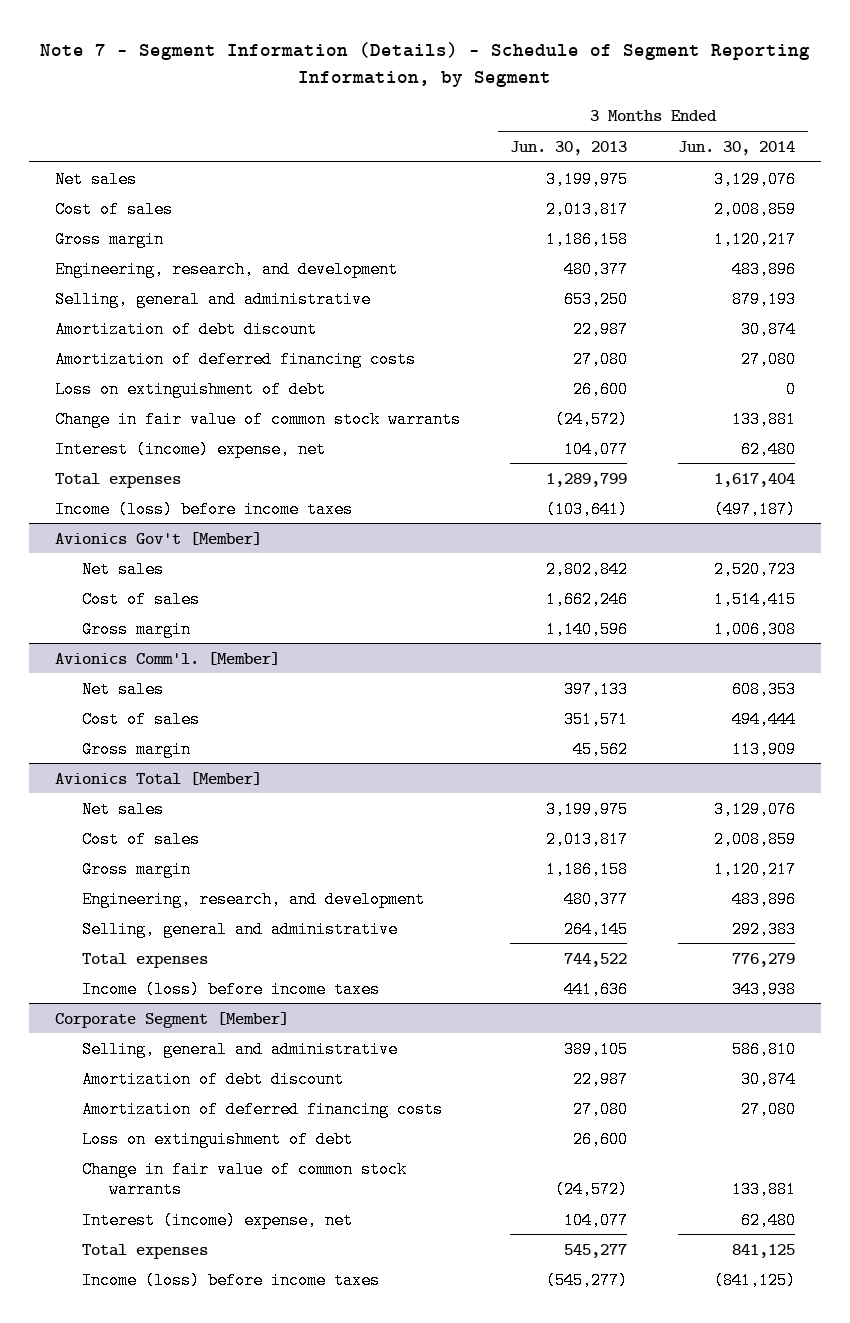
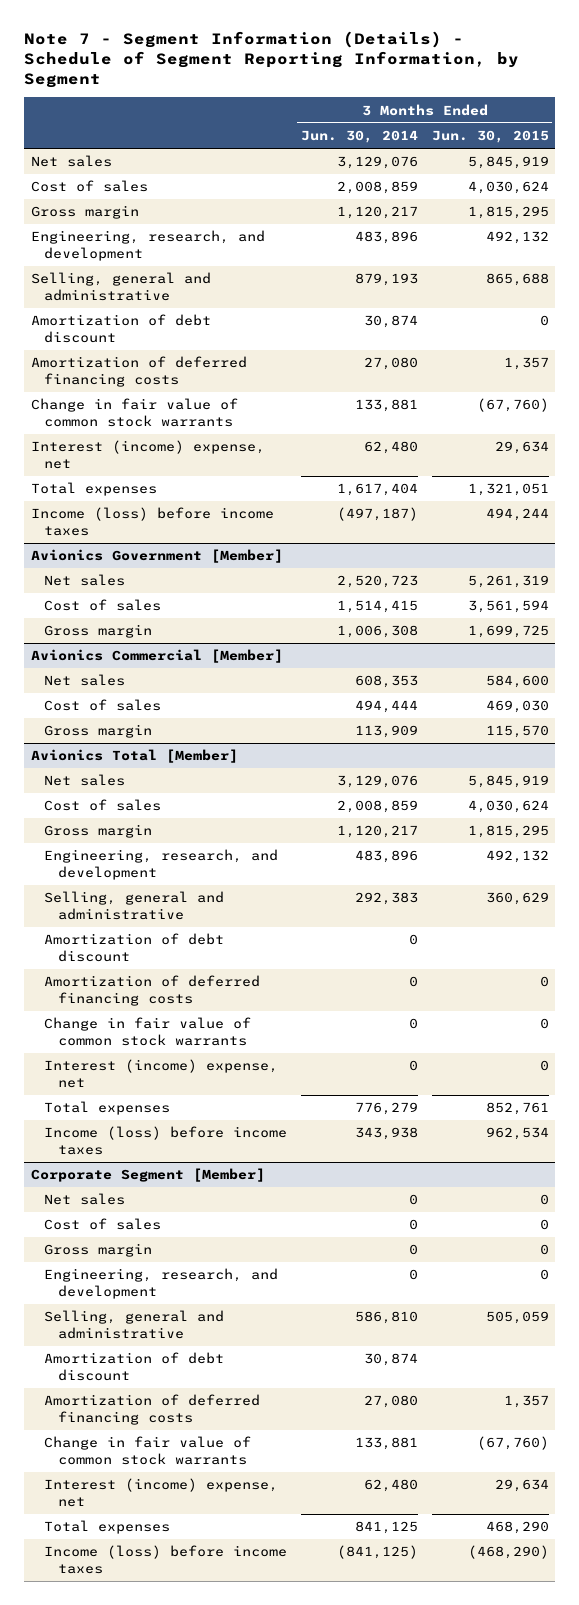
[510,140,628,155] Jun. 30, 2013 -> none
none -> [431,130,549,144] Jun. 30, 2015
[54,380,326,398] Loss on extinguishment of debt -> none
[54,531,262,545] Avionics Gov't [Member] -> none
none -> [30,549,283,564] Avionics Government [Member]
[54,651,280,665] Avionics Comm'l. [Member] -> none
none -> [30,649,283,664] Avionics Commercial [Member]
none -> [44,933,225,963] Amortization of debt discount
none -> [44,975,261,1007] Amortization of deferred financing costs
none -> [44,1017,252,1047] Change in fair value of common stock warrants
none -> [44,1059,279,1089] Interest (income) expense, net
none -> [44,1193,126,1206] Net sales
none -> [44,1218,162,1231] Cost of sales
none -> [44,1243,153,1258] Gross margin
none -> [44,1268,279,1300] Engineering, research, and development
[82,1130,354,1148] Loss on extinguishment of debt -> none

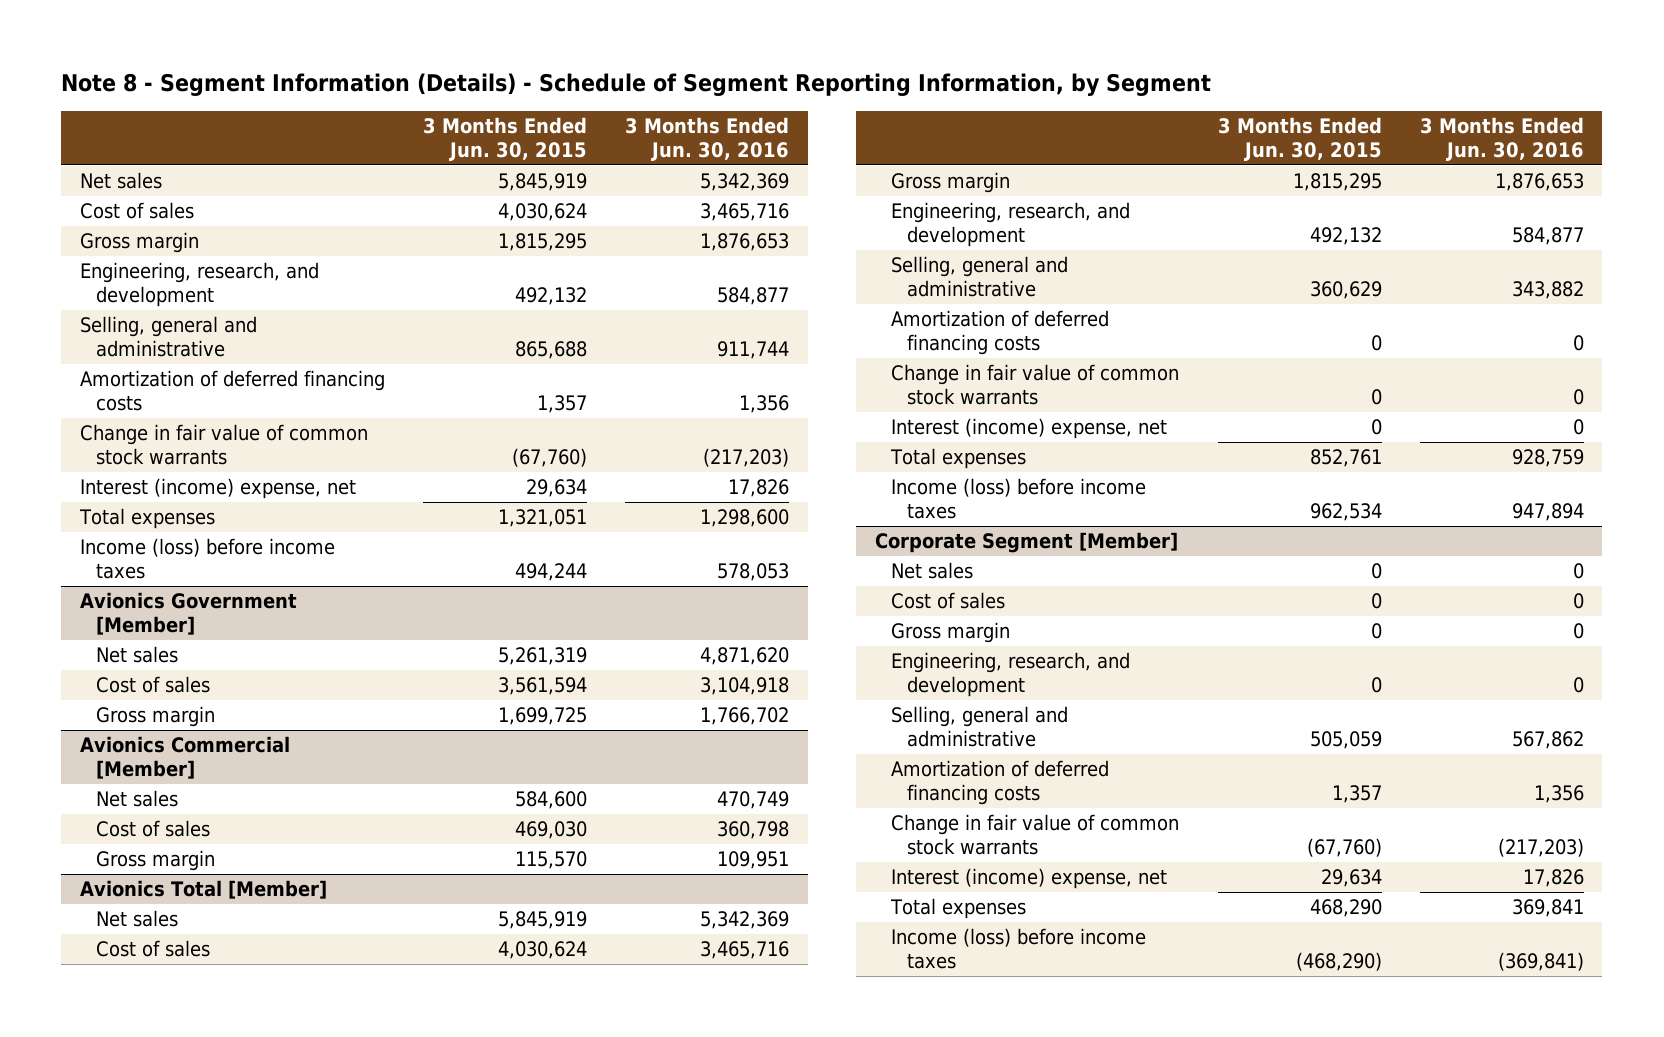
[23,31,519,89] Note 7 - Segment Information (Details) - Schedule of Segment Reporting Information, by Segment -> [61,73,1212,97] Note 8 - Segment Information (Details) - Schedule of Segment Reporting Information, by Segment
[300,130,418,144] Jun. 30, 2014 -> none
none -> [624,116,789,161] 3 Months Ended Jun. 30, 2016
[30,314,211,344] Amortization of debt discount -> none
[44,933,225,963] Amortization of debt discount -> none
[44,1352,225,1382] Amortization of debt discount -> none

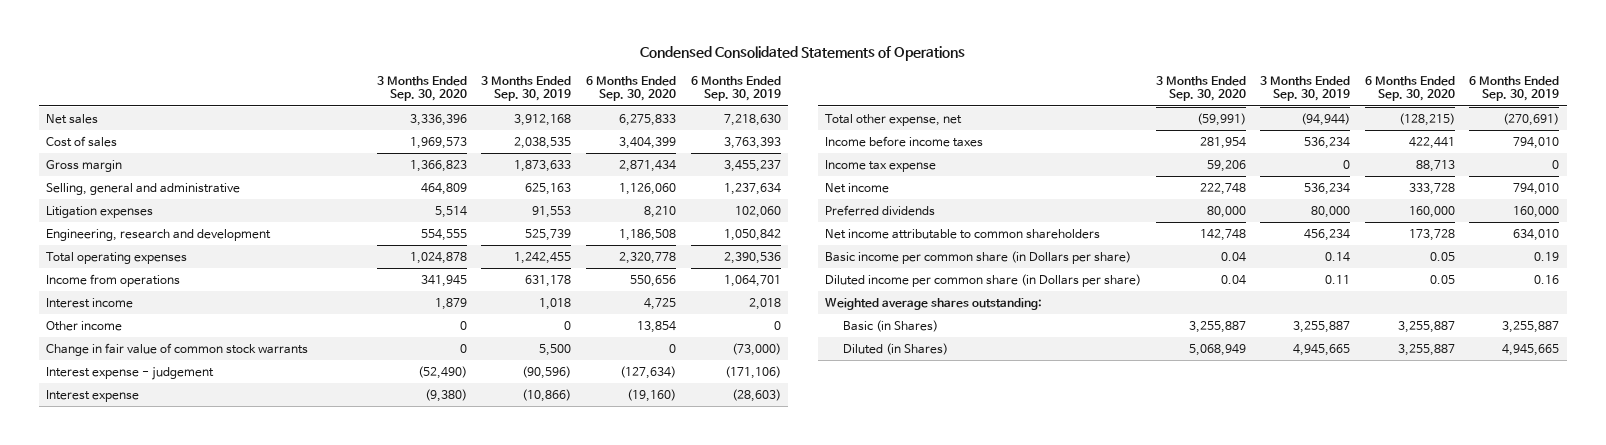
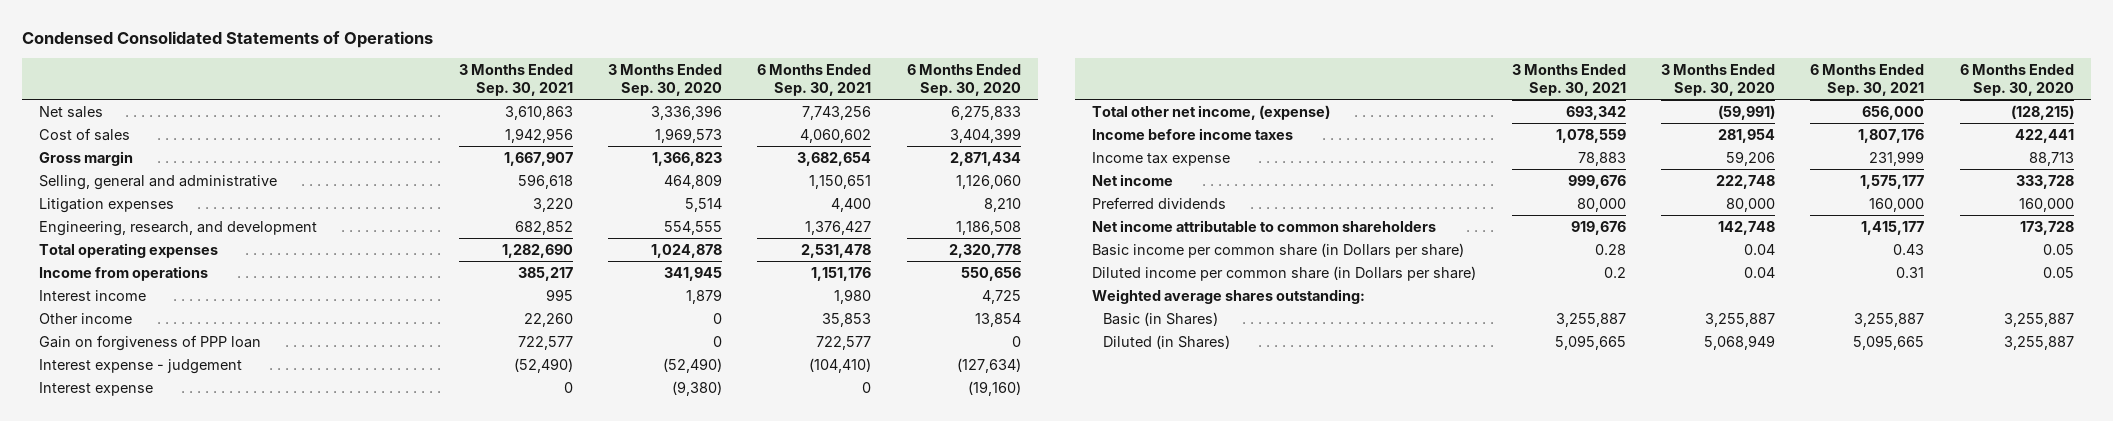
[481,75,572,102] 3 Months Ended Sep. 30, 2019 -> none
[690,75,781,102] 6 Months Ended Sep. 30, 2019 -> none
none -> [458,64,573,97] 3 Months Ended Sep. 30, 2021
none -> [757,64,872,97] 6 Months Ended Sep. 30, 2021
[46,228,272,241] Engineering, research and development -> [39,220,318,236] Engineering, research, and development
[46,342,309,356] Change in fair value of common stock warrants -> none
none -> [39,334,262,351] Gain on forgiveness of PPP loan
[824,113,962,126] Total other expense, net -> [1092,104,1331,120] Total other net income, (expense)

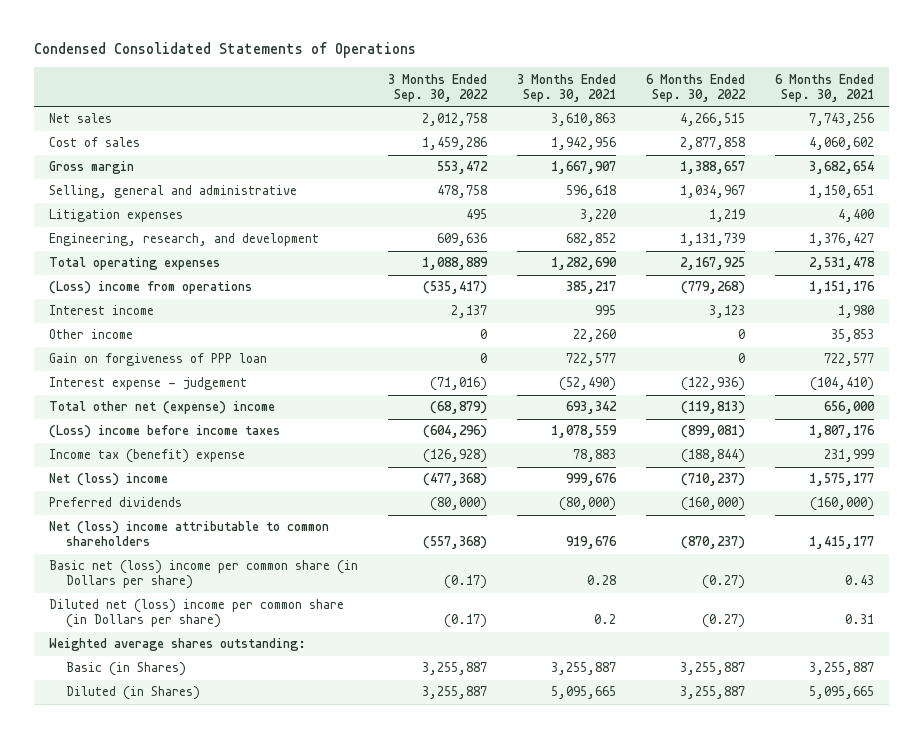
[607,64,722,97] 3 Months Ended Sep. 30, 2020 -> none
[906,64,1021,97] 6 Months Ended Sep. 30, 2020 -> none
none -> [387,73,488,102] 3 Months Ended Sep. 30, 2022
none -> [645,73,746,102] 6 Months Ended Sep. 30, 2022
[39,265,209,281] Income from operations -> [48,281,252,295] (Loss) income from operations
[39,381,154,396] Interest expense -> none
[1092,104,1331,120] Total other net income, (expense) -> [48,401,275,415] Total other net (expense) income
[1092,127,1294,140] Income before income taxes -> [48,425,280,439] (Loss) income before income taxes
[1092,151,1231,166] Income tax expense -> [48,449,245,464] Income tax (benefit) expense
[1092,173,1174,186] Net income -> [48,473,168,487] Net (loss) income
[1576,197,1626,212] 80,000 -> [558,497,616,512] (80,000)
[1869,197,1925,212] 160,000 -> [809,497,874,512] (160,000)
[1092,219,1437,232] Net income attributable to common shareholders -> [48,521,329,547] Net (loss) income attributable to common shareholders
[1092,242,1465,258] Basic income per common share (in Dollars per share) -> [48,560,358,590] Basic net (loss) income per common share (in Dollars per share)
[1092,265,1477,281] Diluted income per common share (in Dollars per share) -> [48,599,344,629] Diluted net (loss) income per common share (in Dollars per share)

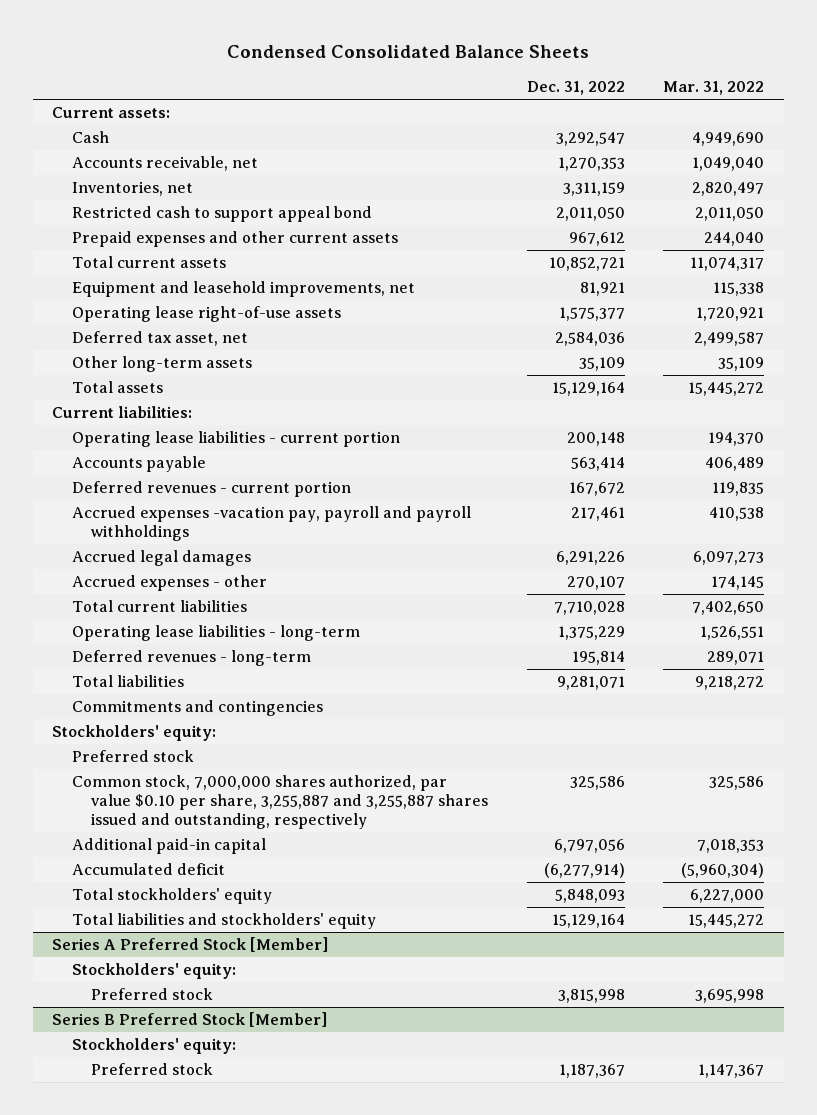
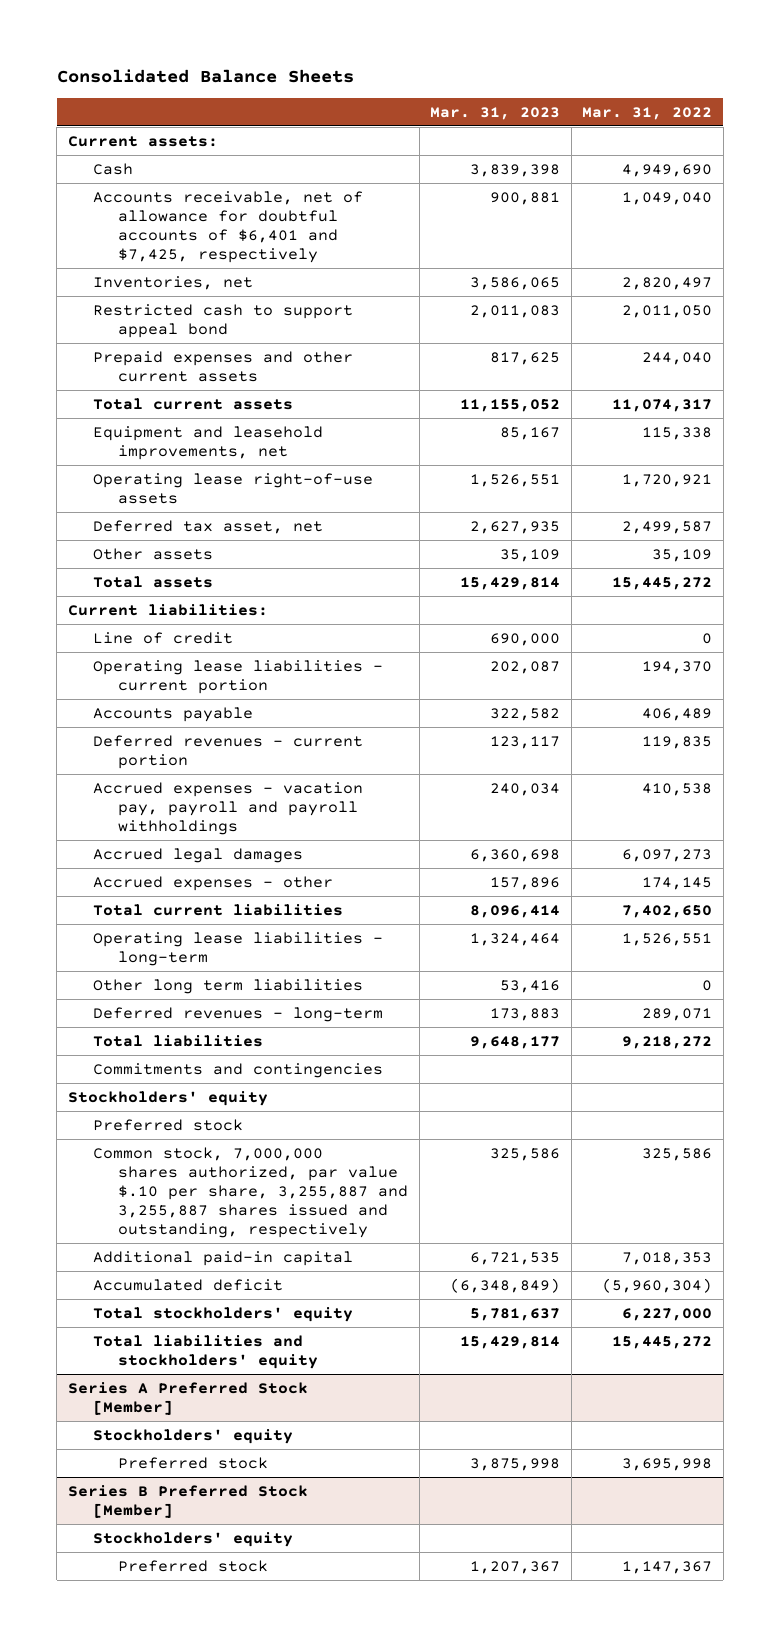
[227,45,590,59] Condensed Consolidated Balance Sheets -> [56,69,354,84] Consolidated Balance Sheets
[526,81,625,96] Dec. 31, 2022 -> none
none -> [430,107,561,121] Mar. 31, 2023
[71,156,258,172] Accounts receivable, net -> [92,190,363,263] Accounts receivable, net of allowance for doubtful accounts of $6,401 and $7,425, respectively
[71,356,252,373] Other long-term assets -> [92,547,213,560] Other assets
none -> [92,631,233,644] Line of credit
[71,506,471,541] Accrued expenses -vacation pay, payroll and payroll withholdings -> [92,781,363,835] Accrued expenses - vacation pay, payroll and payroll withholdings
none -> [92,978,363,994] Other long term liabilities
[52,725,217,742] Stockholders' equity: -> [67,1090,268,1106] Stockholders' equity
[71,775,489,829] Common stock, 7,000,000 shares authorized, par value $0.10 per share, 3,255,887 and 3,255,887 shares issued and outstanding, respectively -> [92,1146,409,1239] Common stock, 7,000,000 shares authorized, par value $.10 per share, 3,255,887 and 3,255,887 shares issued and outstanding, respectively
[71,963,236,980] Stockholders' equity: -> [92,1428,293,1444] Stockholders' equity
[71,1038,236,1055] Stockholders' equity: -> [92,1531,293,1547] Stockholders' equity

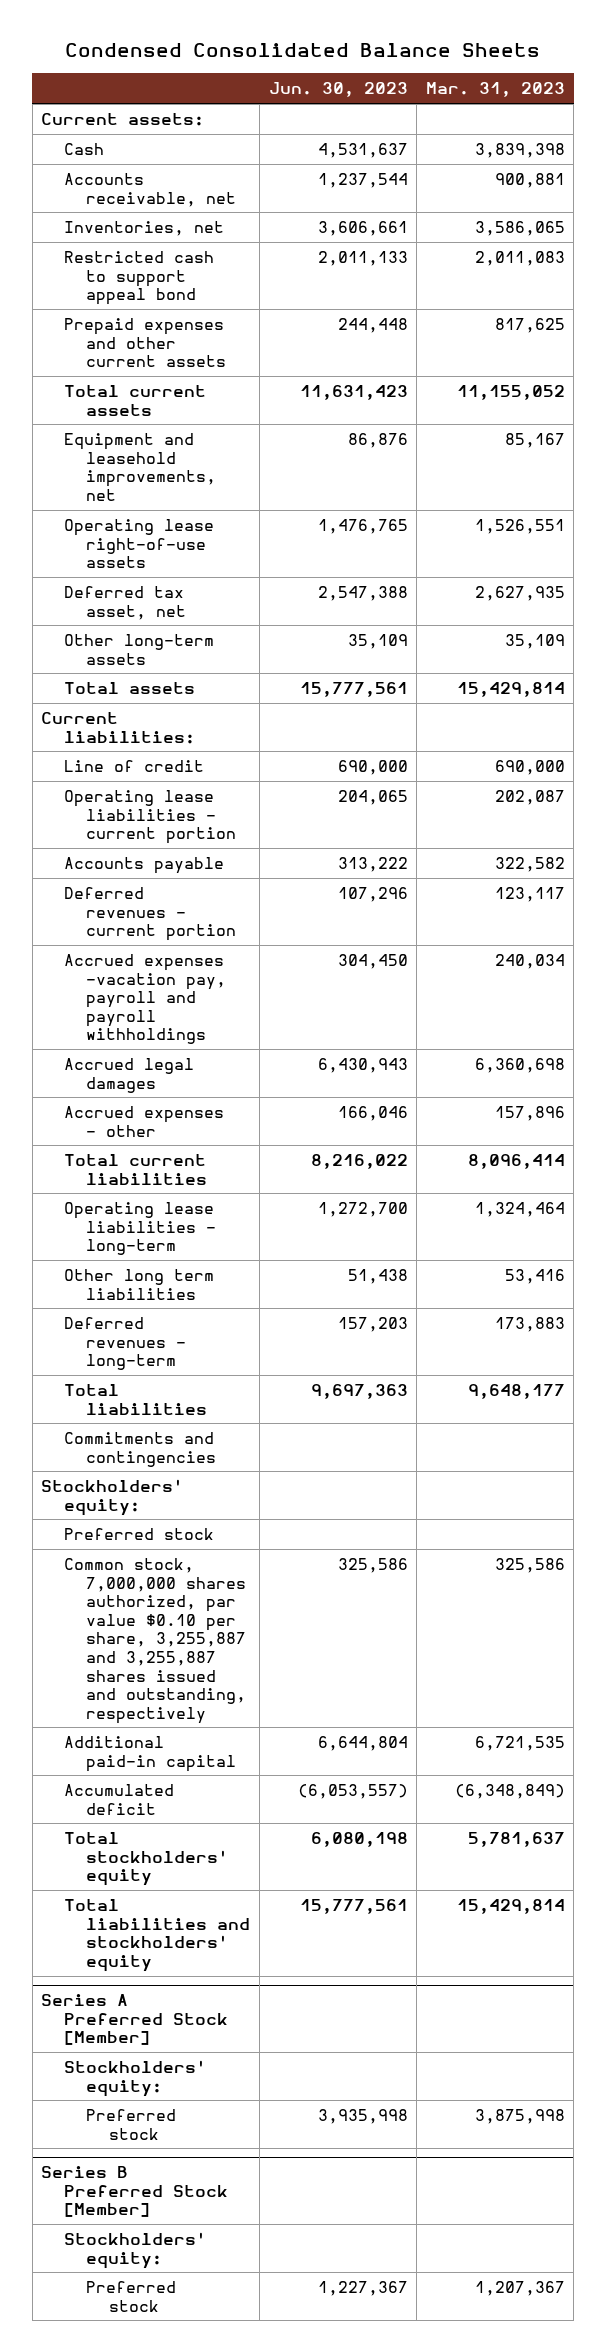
[56,69,354,84] Consolidated Balance Sheets -> [65,43,541,58] Condensed Consolidated Balance Sheets
[582,107,713,121] Mar. 31, 2022 -> none
none -> [268,82,408,98] Jun. 30, 2023
[92,190,363,263] Accounts receivable, net of allowance for doubtful accounts of $6,401 and $7,425, respectively -> [63,173,237,207] Accounts receivable, net
[92,547,213,560] Other assets -> [63,634,214,665] Other long-term assets
[92,781,363,835] Accrued expenses - vacation pay, payroll and payroll withholdings -> [63,954,227,1045] Accrued expenses -vacation pay, payroll and payroll withholdings
[67,1090,268,1106] Stockholders' equity -> [41,1479,184,1516] Stockholders' equity:
[92,1146,409,1239] Common stock, 7,000,000 shares authorized, par value $.10 per share, 3,255,887 and 3,255,887 shares issued and outstanding, respectively -> [63,1558,247,1724] Common stock, 7,000,000 shares authorized, par value $0.10 per share, 3,255,887 and 3,255,887 shares issued and outstanding, respectively
[92,1428,293,1444] Stockholders' equity -> [63,2060,206,2097] Stockholders' equity:
[92,1531,293,1547] Stockholders' equity -> [63,2232,206,2269] Stockholders' equity:

